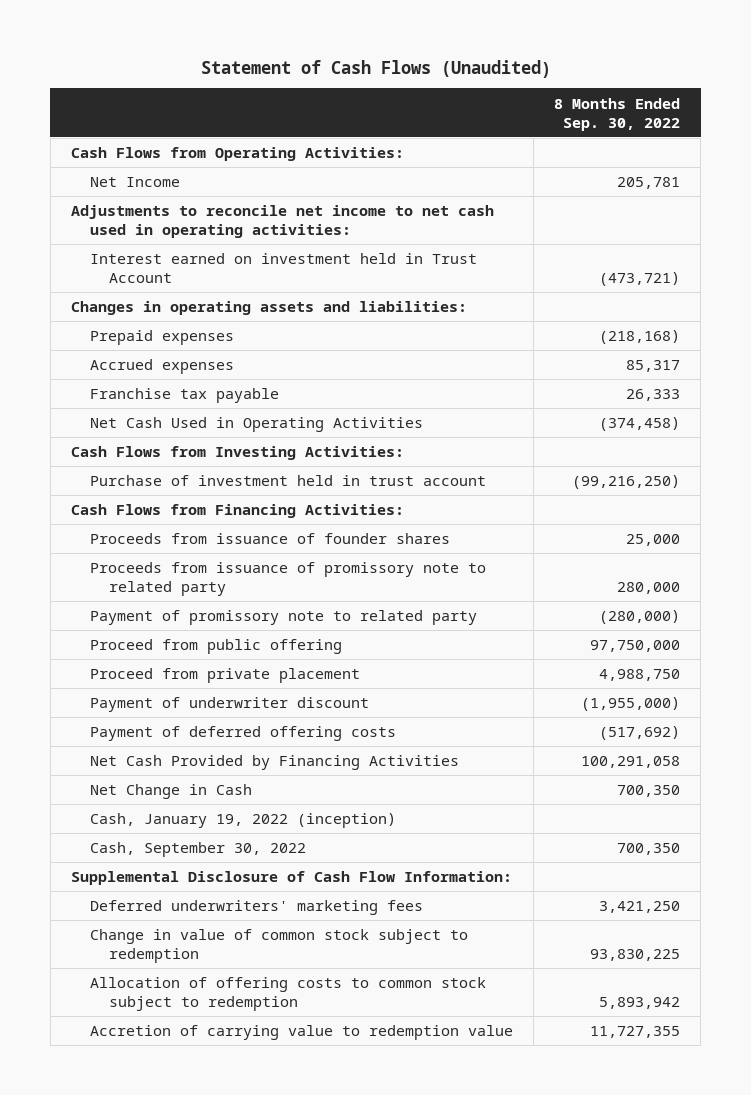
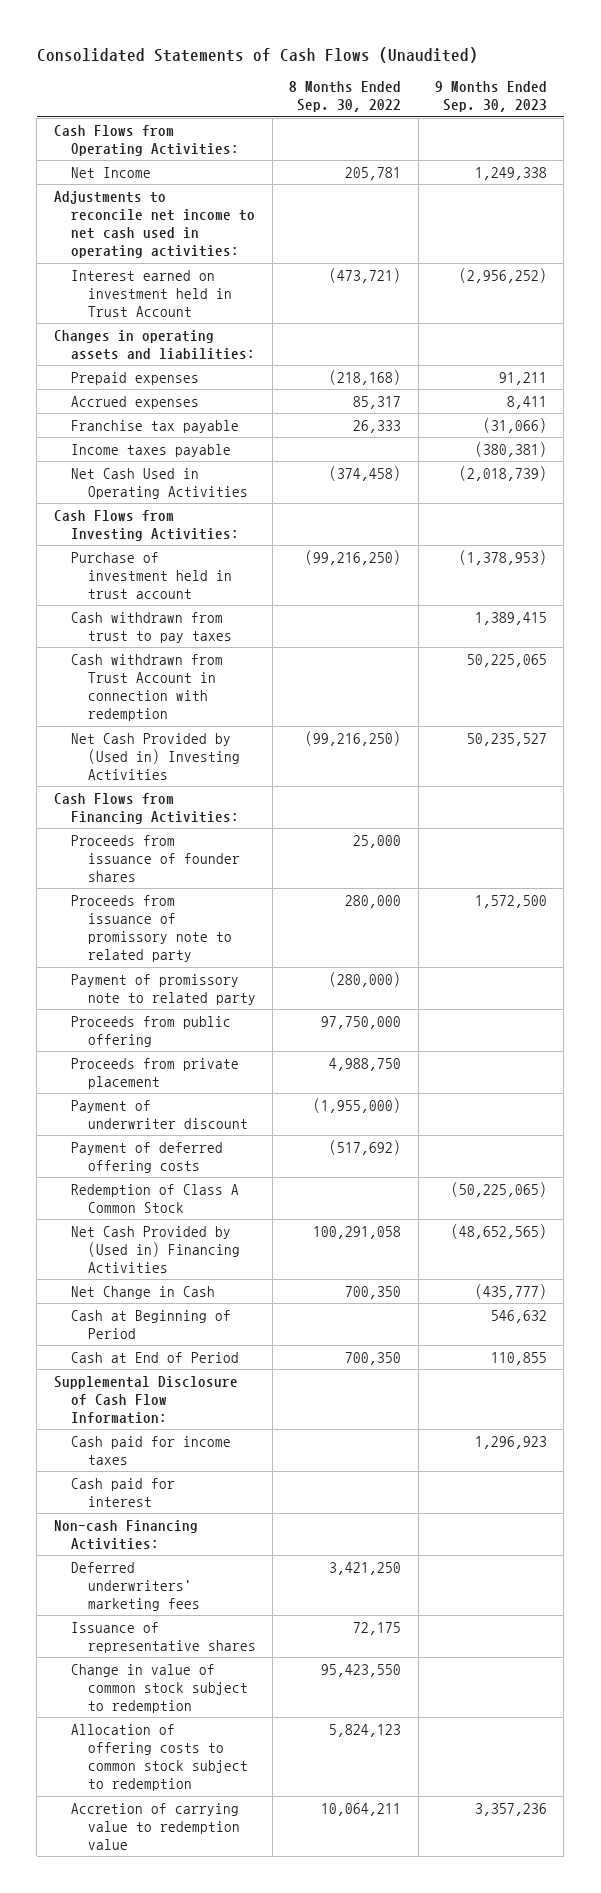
[200,59,551,78] Statement of Cash Flows (Unaudited) -> [36,46,478,63] Consolidated Statements of Cash Flows (Unaudited)
none -> [434,81,547,113] 9 Months Ended Sep. 30, 2023
none -> [70,443,231,457] Income taxes payable
none -> [70,611,232,643] Cash withdrawn from trust to pay taxes
none -> [70,653,223,722] Cash withdrawn from Trust Account in connection with redemption
none -> [70,732,240,781] Net Cash Provided by (Used in) Investing Activities
[90,639,343,655] Proceed from public offering -> [70,1015,231,1047] Proceeds from public offering
[90,668,361,684] Proceed from private placement -> [70,1057,239,1089] Proceeds from private placement
none -> [70,1183,239,1213] Redemption of Class A Common Stock
[90,755,460,771] Net Cash Provided by Financing Activities -> [70,1225,240,1274] Net Cash Provided by (Used in) Financing Activities
[90,813,397,829] Cash, January 19, 2022 (inception) -> [70,1309,231,1339] Cash at Beginning of Period
[90,842,307,858] Cash, September 30, 2022 -> [70,1351,239,1363] Cash at End of Period
none -> [70,1435,231,1465] Cash paid for income taxes
none -> [70,1477,175,1507] Cash paid for interest
none -> [53,1519,198,1550] Non-cash Financing Activities:
none -> [70,1621,256,1653] Issuance of representative shares
[590,949,681,962] 93,830,225 -> [321,1663,402,1677] 95,423,550
[599,997,681,1010] 5,893,942 -> [329,1723,402,1737] 5,824,123
[590,1026,681,1039] 11,727,355 -> [321,1802,402,1816] 10,064,211

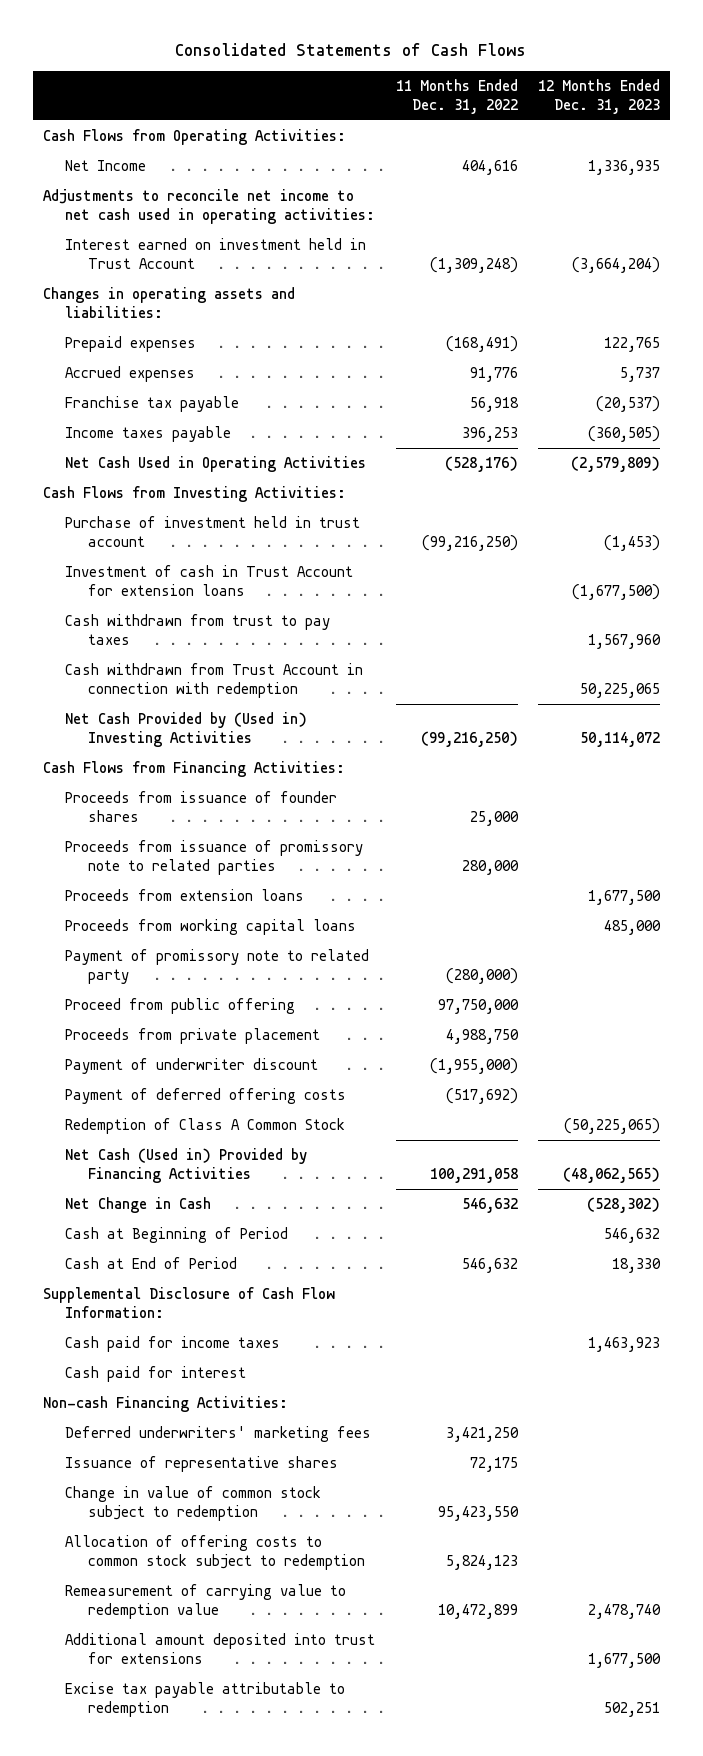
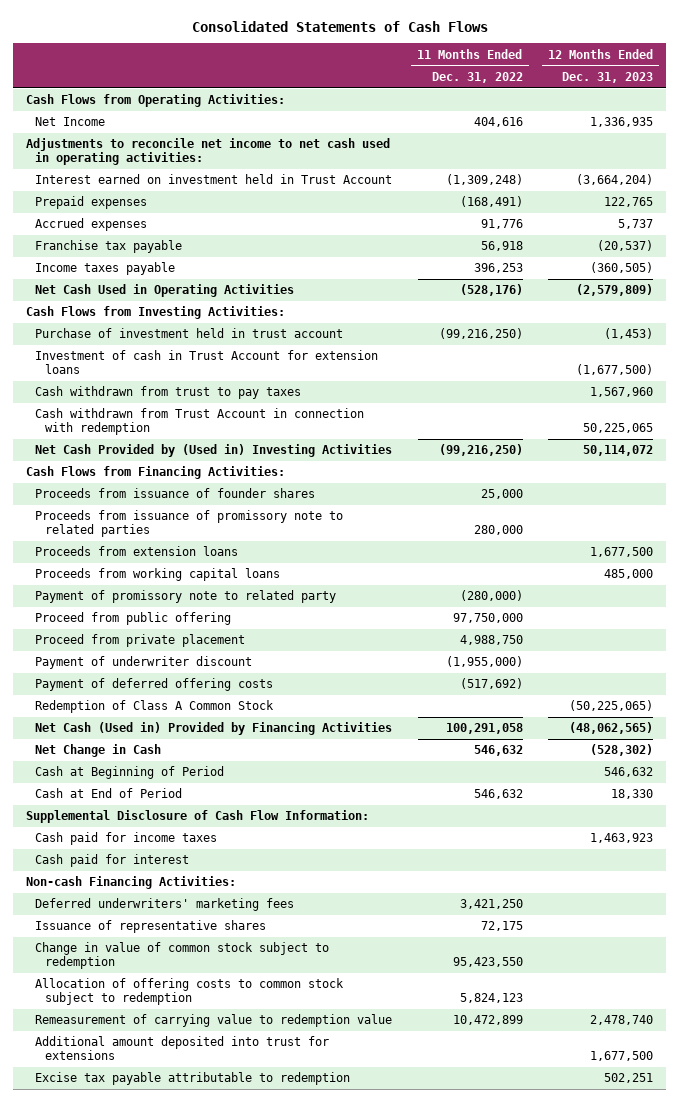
[42,287,295,319] Changes in operating assets and liabilities: -> none
[65,1028,321,1045] Proceeds from private placement -> [35,634,246,648] Proceed from private placement

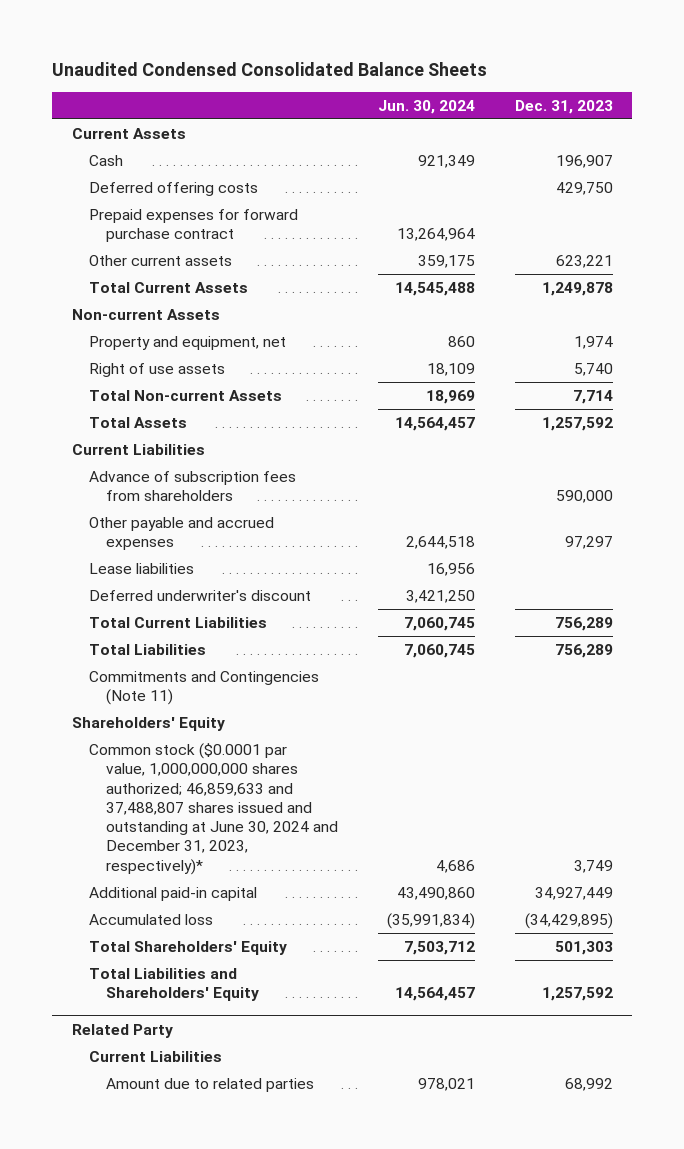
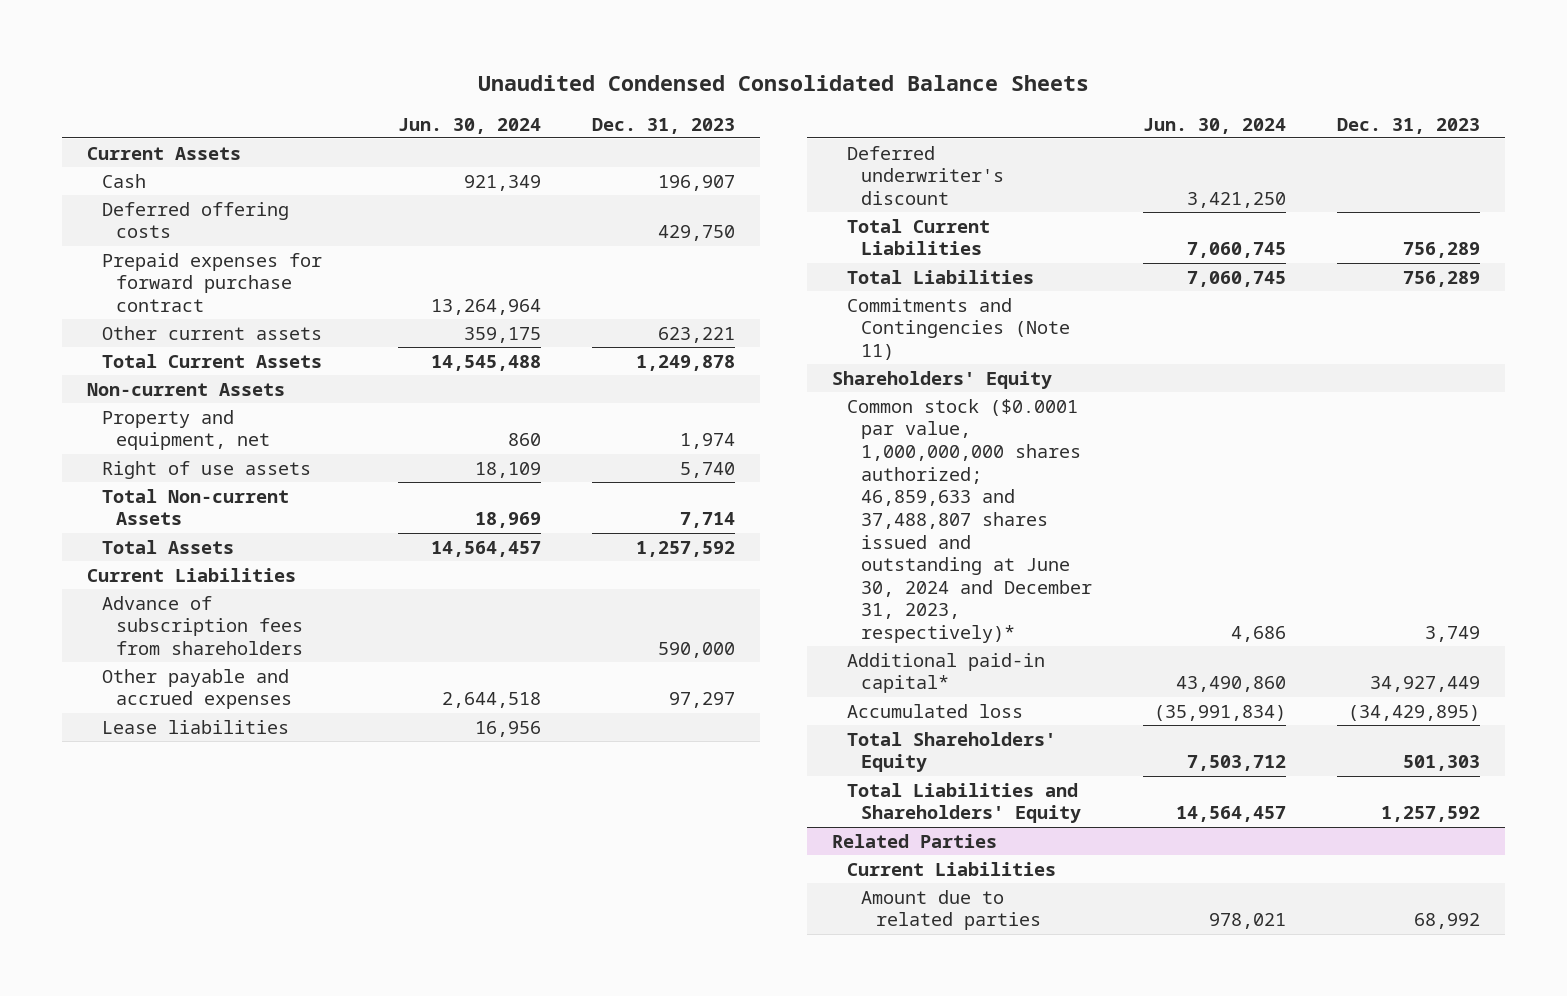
[88,887,257,902] Additional paid-in capital -> [846,652,1045,694] Additional paid-in capital*
[71,1023,173,1038] Related Party -> [832,833,998,848] Related Parties

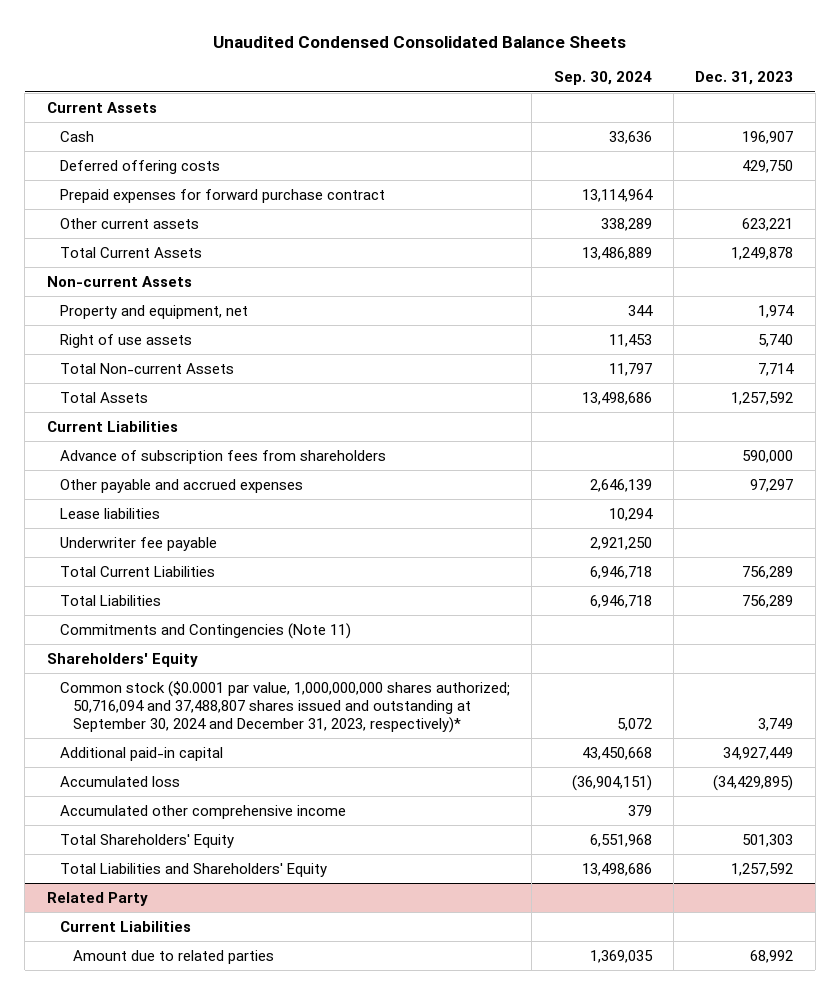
[398,117,542,134] Jun. 30, 2024 -> none
none -> [553,71,652,86] Sep. 30, 2024
[846,145,1005,206] Deferred underwriter's discount -> none
none -> [59,536,217,551] Underwriter fee payable
[846,398,1093,643] Common stock ($0.0001 par value, 1,000,000,000 shares authorized; 46,859,633 and 37,488,807 shares issued and outstanding at June 30, 2024 and December 31, 2023, respectively)* -> [59,680,510,733] Common stock ($0.0001 par value, 1,000,000,000 shares authorized; 50,716,094 and 37,488,807 shares issued and outstanding at September 30, 2024 and December 31, 2023, respectively)*
[846,652,1045,694] Additional paid-in capital* -> [59,746,223,761] Additional paid-in capital
none -> [59,804,346,819] Accumulated other comprehensive income
[832,833,998,848] Related Parties -> [46,891,148,906] Related Party

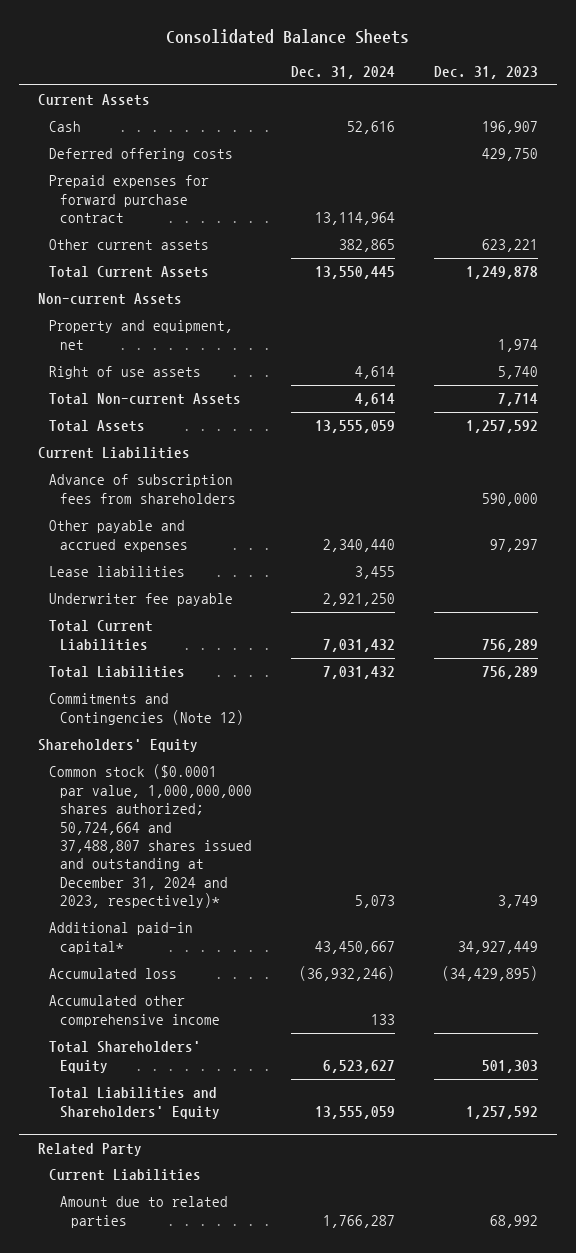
[213,35,627,48] Unaudited Condensed Consolidated Balance Sheets -> [166,29,410,45] Consolidated Balance Sheets
[553,71,652,86] Sep. 30, 2024 -> none
none -> [290,65,395,79] Dec. 31, 2024
[59,622,351,639] Commitments and Contingencies (Note 11) -> [49,693,244,725] Commitments and Contingencies (Note 12)
[59,680,510,733] Common stock ($0.0001 par value, 1,000,000,000 shares authorized; 50,716,094 and 37,488,807 shares issued and outstanding at September 30, 2024 and December 31, 2023, respectively)* -> [49,764,252,908] Common stock ($0.0001 par value, 1,000,000,000 shares authorized; 50,724,664 and 37,488,807 shares issued and outstanding at December 31, 2024 and 2023, respectively)*
[59,746,223,761] Additional paid-in capital -> [49,922,194,954] Additional paid-in capital*

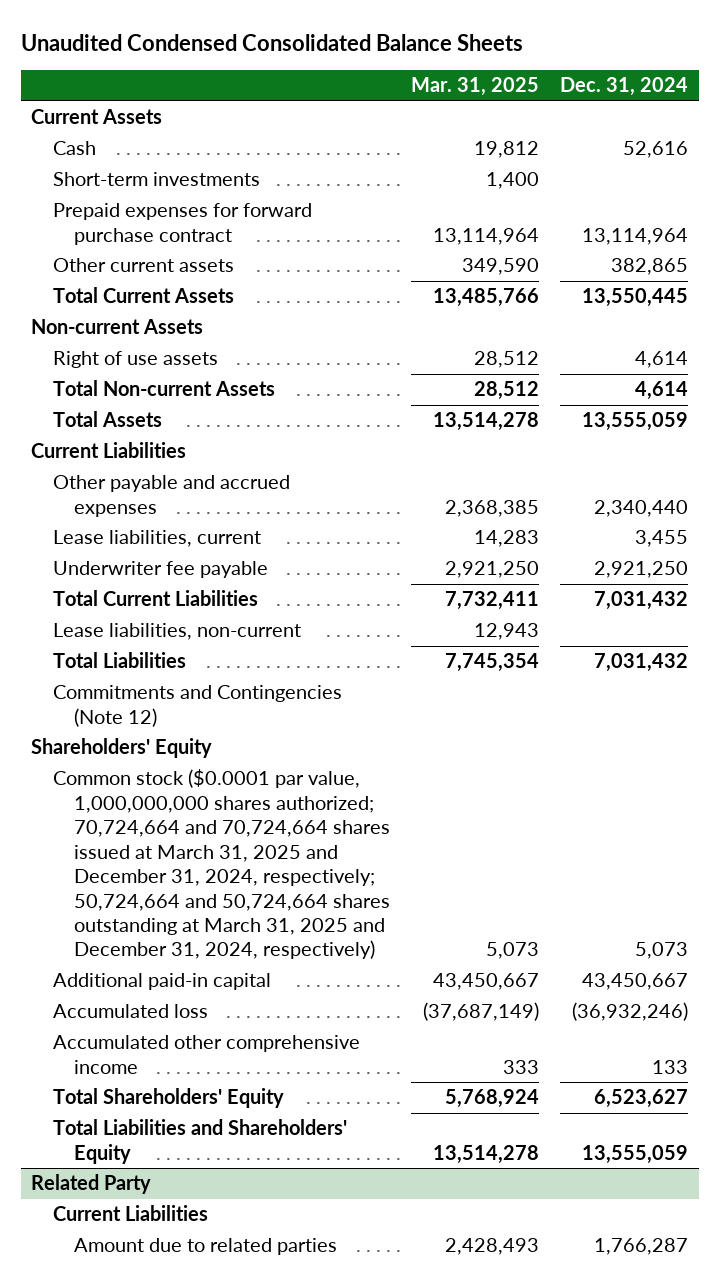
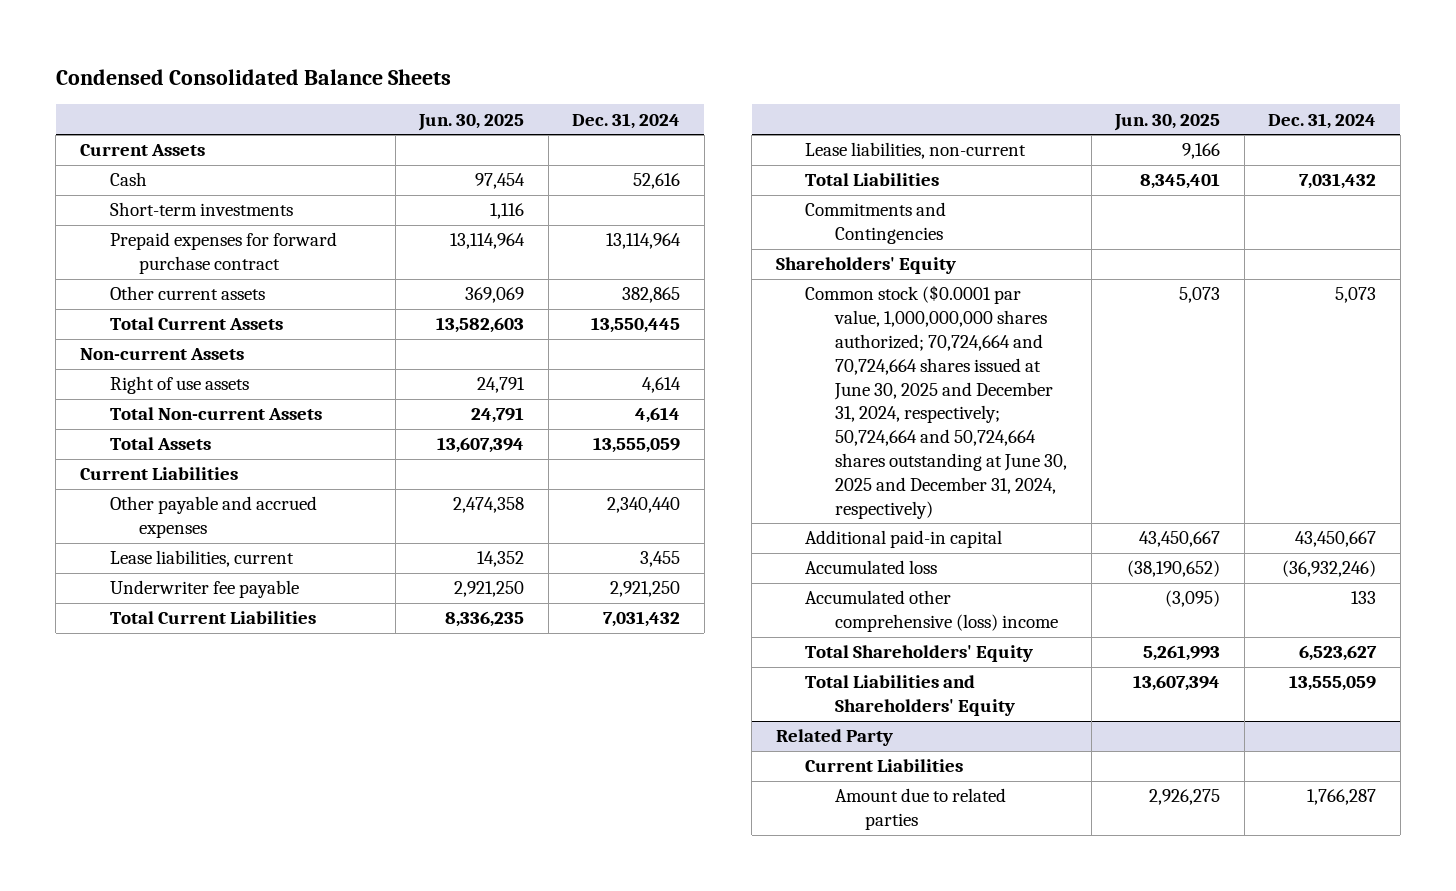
[20,33,523,51] Unaudited Condensed Consolidated Balance Sheets -> [55,69,451,86] Condensed Consolidated Balance Sheets
[411,77,540,97] Mar. 31, 2025 -> none
none -> [418,113,525,131] Jun. 30, 2025
[52,685,342,727] Commitments and Contingencies (Note 12) -> [805,202,947,245] Commitments and Contingencies
[52,769,391,960] Common stock ($0.0001 par value, 1,000,000,000 shares authorized; 70,724,664 and 70,724,664 shares issued at March 31, 2025 and December 31, 2024, respectively; 50,724,664 and 50,724,664 shares outstanding at March 31, 2025 and December 31, 2024, respectively) -> [805,285,1068,519] Common stock ($0.0001 par value, 1,000,000,000 shares authorized; 70,724,664 and 70,724,664 shares issued at June 30, 2025 and December 31, 2024, respectively; 50,724,664 and 50,724,664 shares outstanding at June 30, 2025 and December 31, 2024, respectively)
[52,1035,360,1074] Accumulated other comprehensive income -> [805,590,1059,633] Accumulated other comprehensive (loss) income

